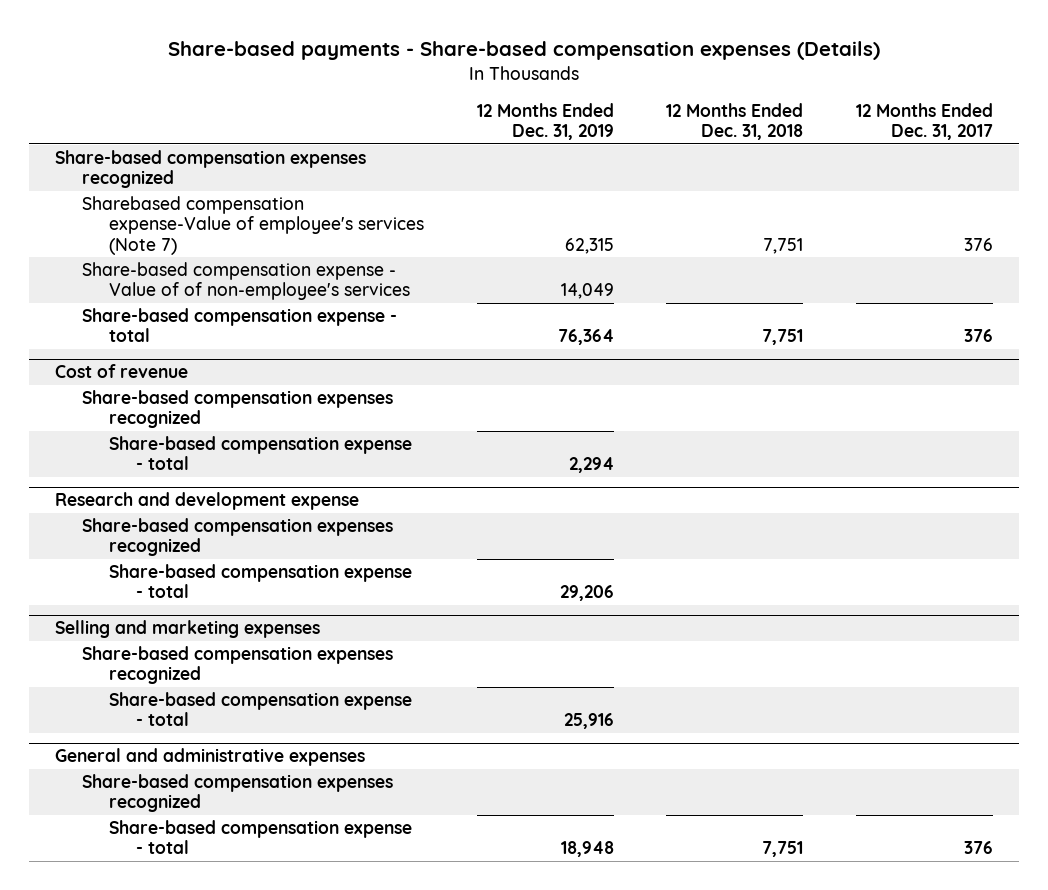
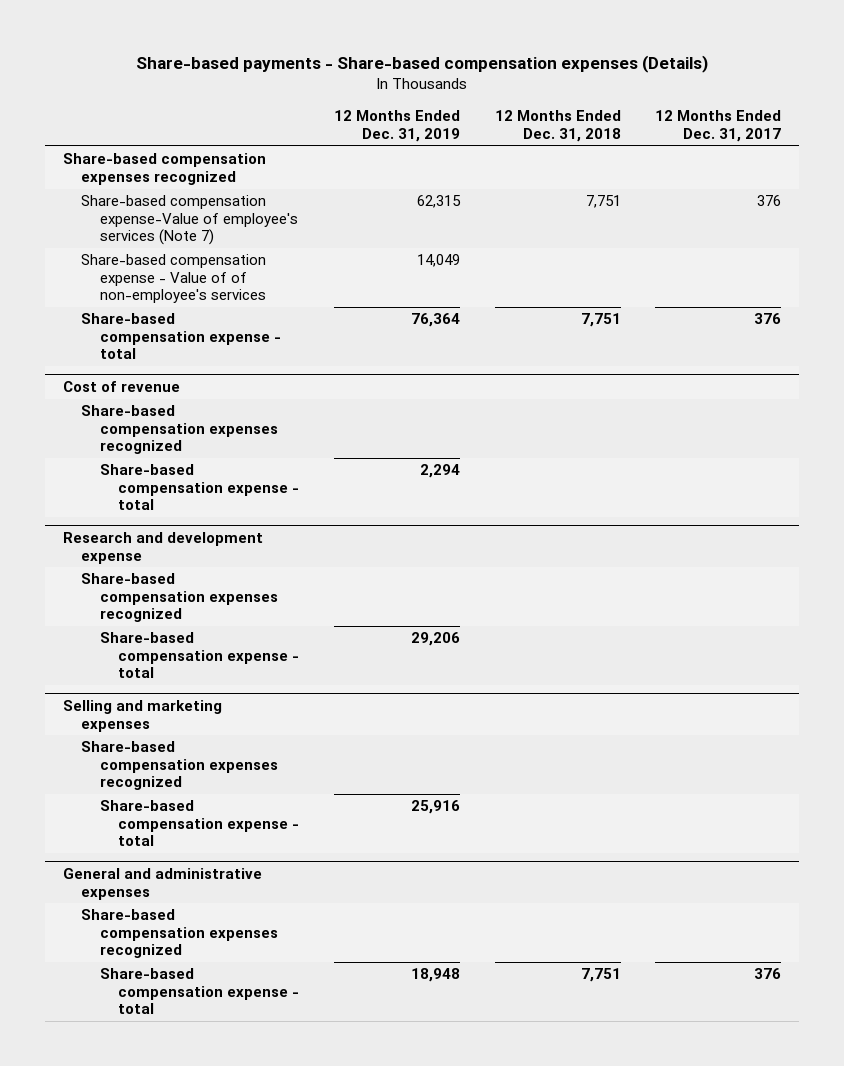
[82,196,425,255] Sharebased compensation expense-Value of employee's services (Note 7) -> [81,195,298,246] Share-based compensation expense-Value of employee's services (Note 7)

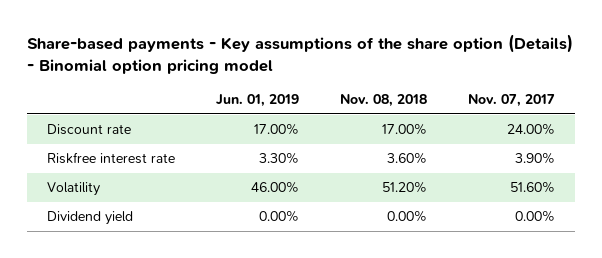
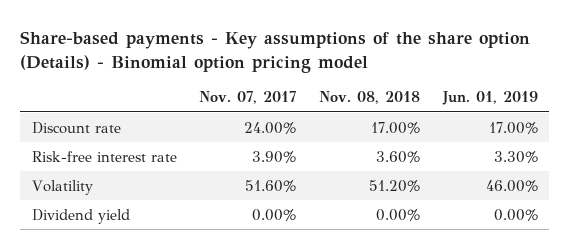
[47,152,176,165] Riskfree interest rate -> [31,150,177,162] Risk-free interest rate

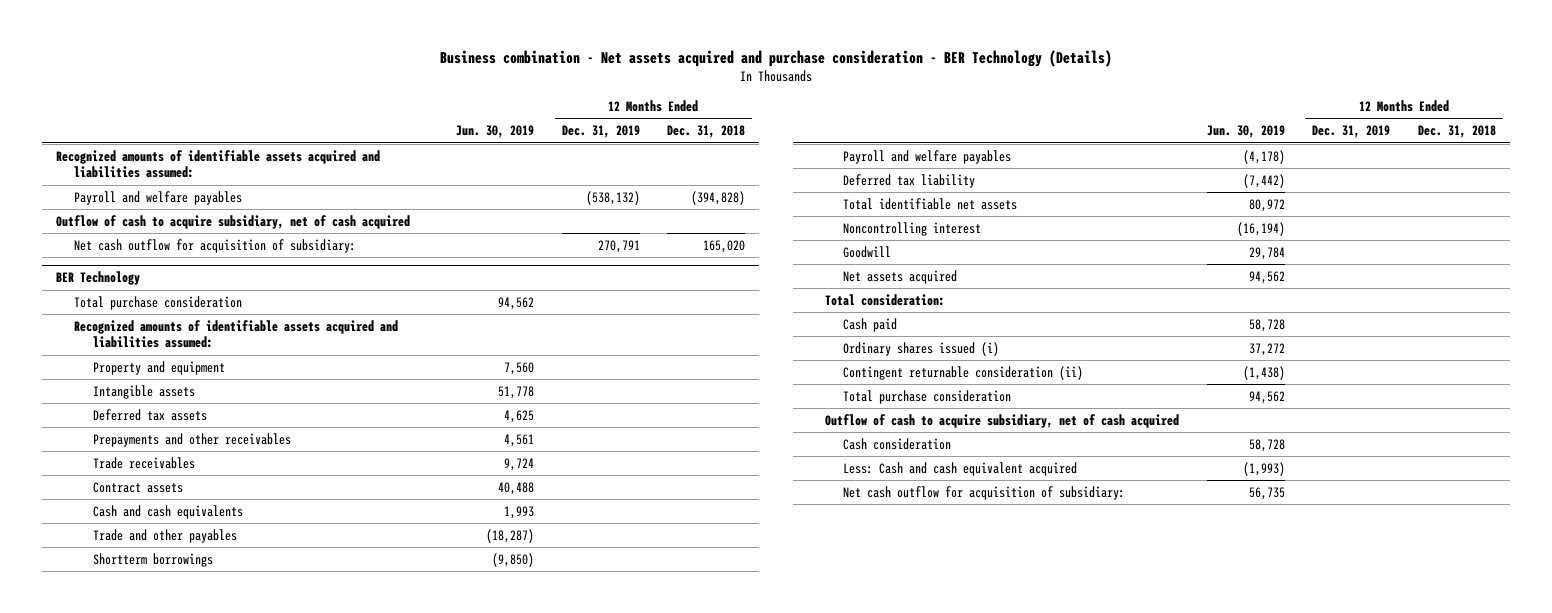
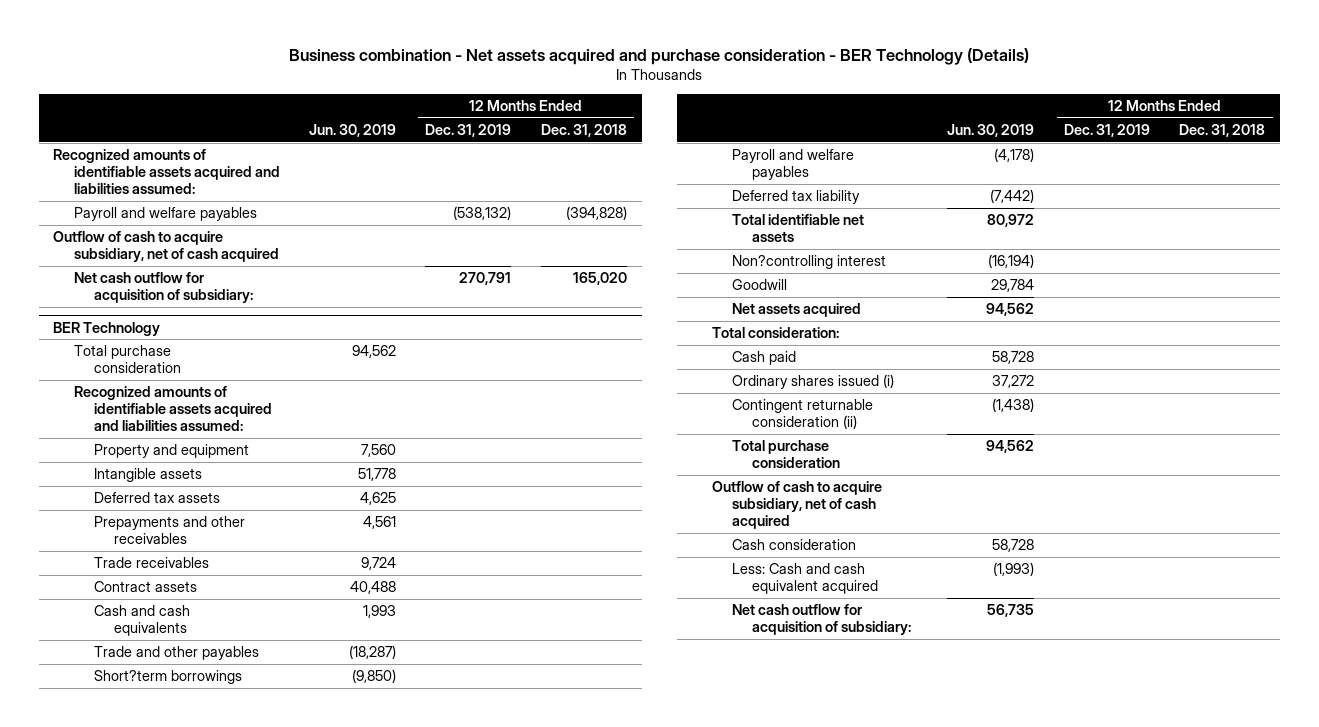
[92,552,213,567] Shortterm borrowings -> [93,670,242,685] Short?term borrowings
[843,221,982,236] Noncontrolling interest -> [732,255,887,270] Non?controlling interest

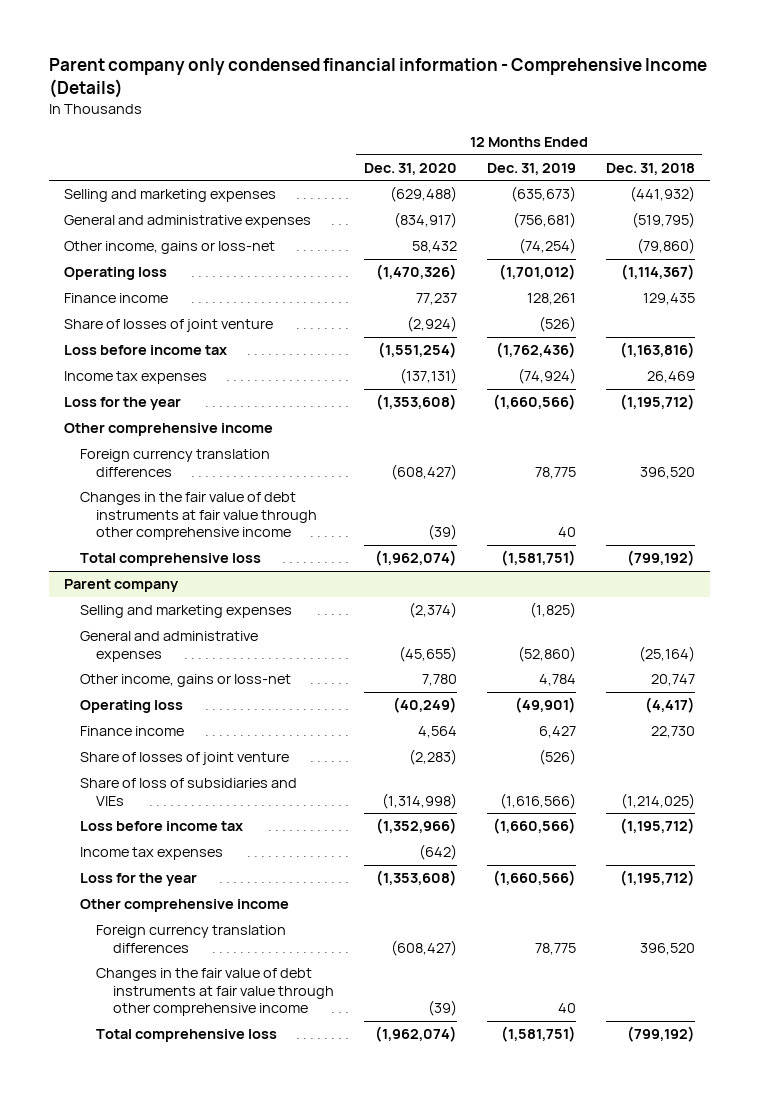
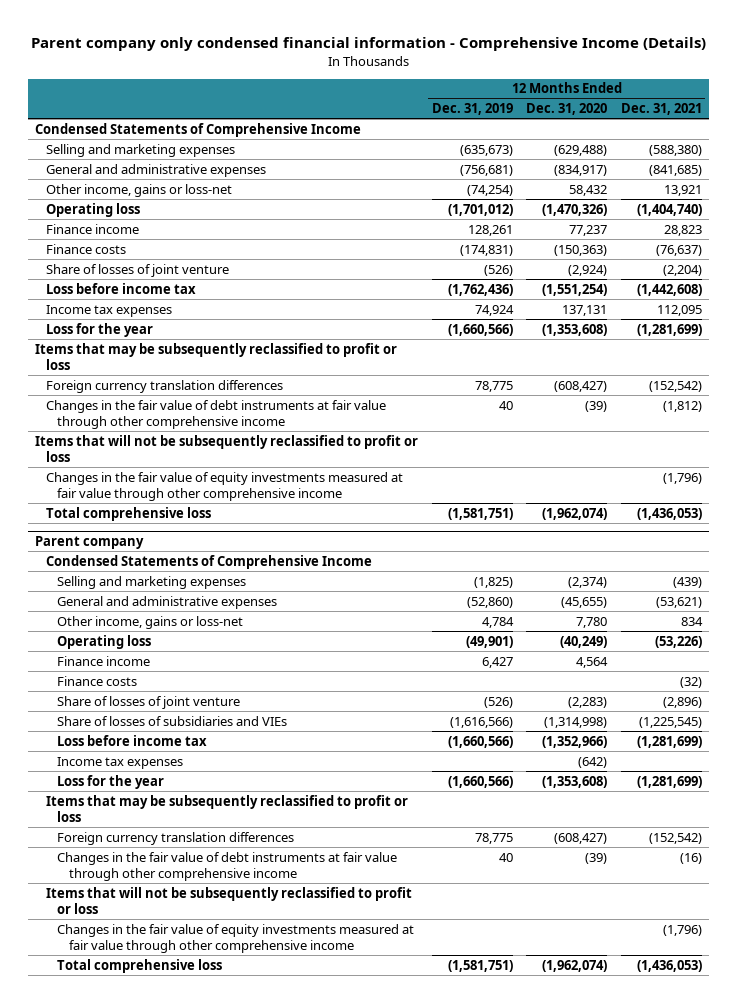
[605,162,695,175] Dec. 31, 2018 -> none
none -> [620,103,702,116] Dec. 31, 2021
none -> [35,122,362,137] Condensed Statements of Comprehensive Income
none -> [46,243,127,254] Finance costs
[399,368,457,385] (137,131) -> [562,304,608,316] 137,131
[517,368,576,385] (74,924) -> [474,304,514,316] 74,924
[63,423,273,437] Other comprehensive income -> none
none -> [35,342,398,370] Items that may be subsequently reclassified to profit or loss
none -> [35,434,419,462] Items that will not be subsequently reclassified to profit or loss
none -> [46,471,404,501] Changes in the fair value of equity investments measured at fair value through other comprehensive income
none -> [46,554,373,569] Condensed Statements of Comprehensive Income
none -> [57,675,138,686] Finance costs
[79,778,297,806] Share of loss of subsidiaries and VIEs -> [57,715,288,726] Share of losses of subsidiaries and VIEs
[79,899,289,913] Other comprehensive income -> none
none -> [46,794,409,822] Items that may be subsequently reclassified to profit or loss
none -> [46,886,413,914] Items that will not be subsequently reclassified to profit or loss
none -> [57,923,415,953] Changes in the fair value of equity investments measured at fair value through other comprehensive income

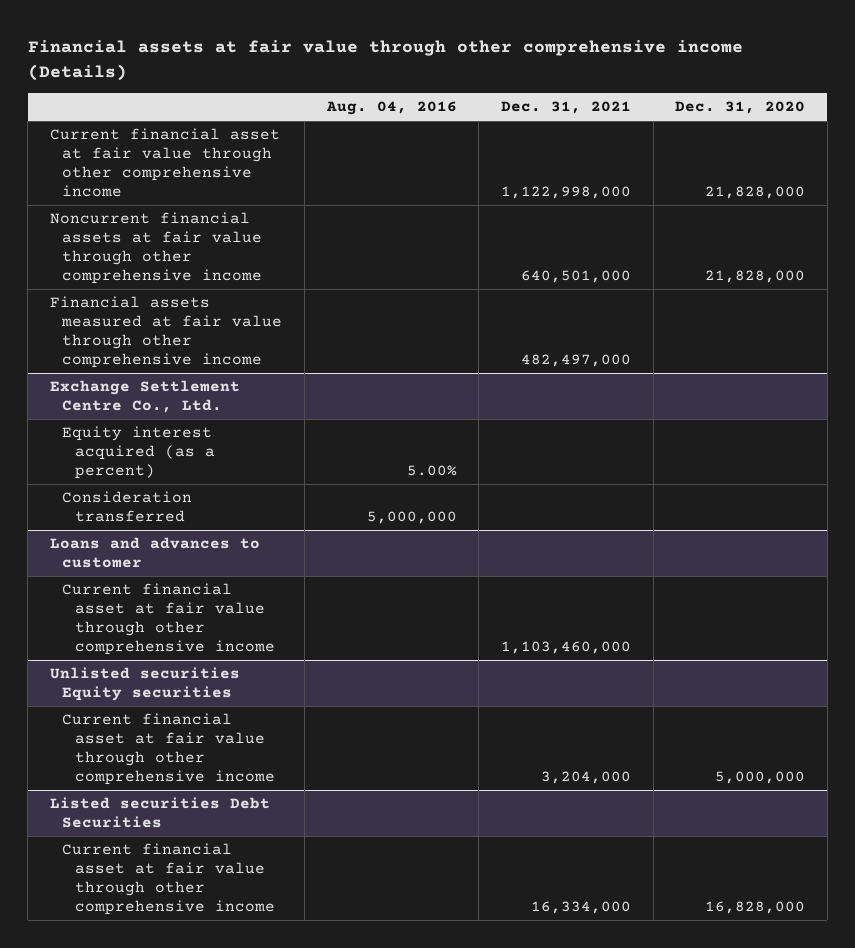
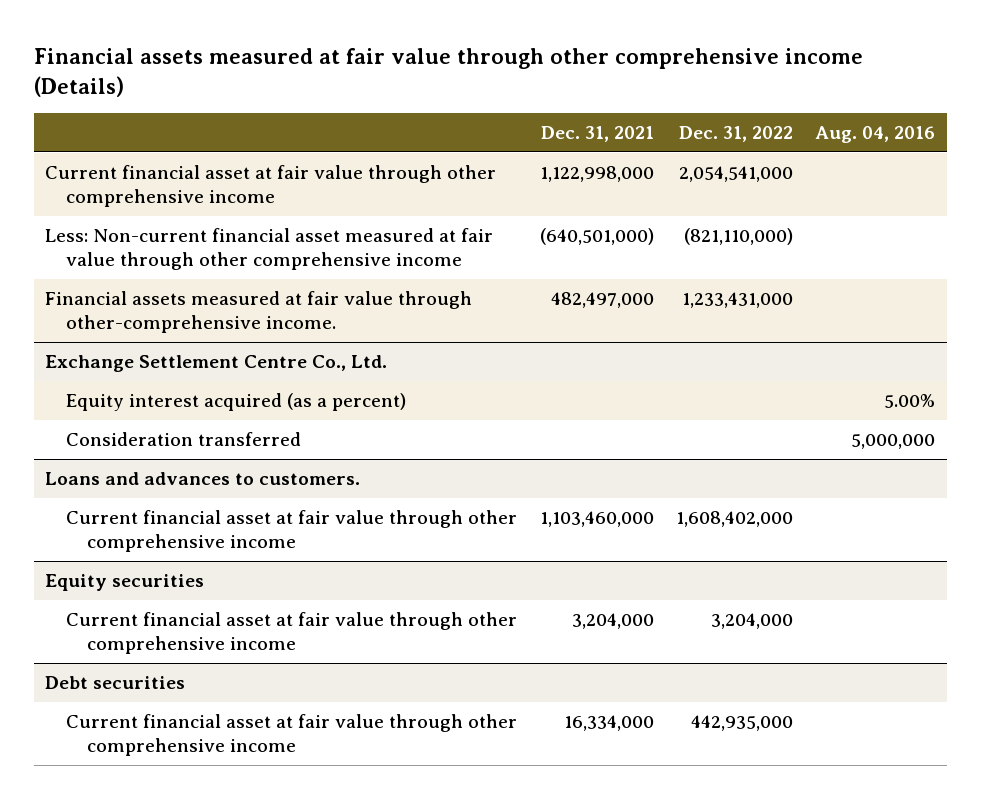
[27,40,743,81] Financial assets at fair value through other comprehensive income (Details) -> [34,48,864,97] Financial assets measured at fair value through other comprehensive income (Details)
[675,100,806,114] Dec. 31, 2020 -> none
none -> [679,126,794,143] Dec. 31, 2022
[50,212,263,284] Noncurrent financial assets at fair value through other comprehensive income -> [45,228,494,270] Less: Non-current financial asset measured at fair value through other comprehensive income
[520,269,631,283] 640,501,000 -> [539,228,654,246] (640,501,000)
[50,296,283,368] Financial assets measured at fair value through other comprehensive income -> [45,291,473,333] Financial assets measured at fair value through other-comprehensive income.
[50,537,261,569] Loans and advances to customer -> [45,472,361,486] Loans and advances to customers.
[50,667,241,702] Unlisted securities Equity securities -> [45,574,205,592] Equity securities
[50,797,271,829] Listed securities Debt Securities -> [45,676,186,690] Debt securities

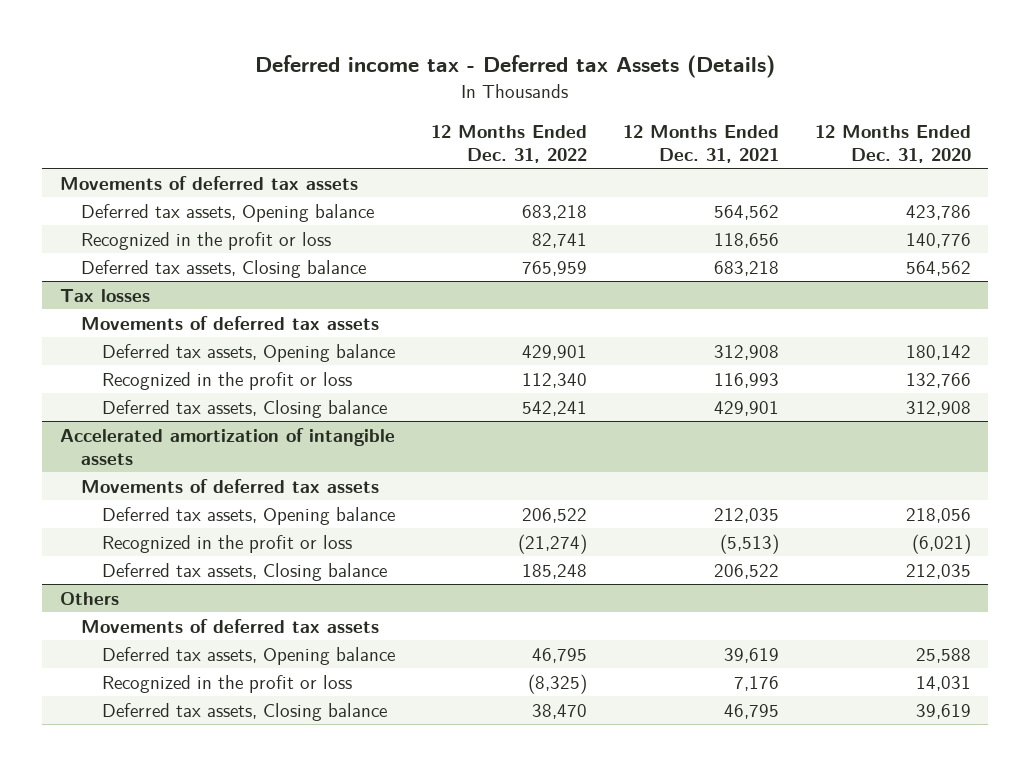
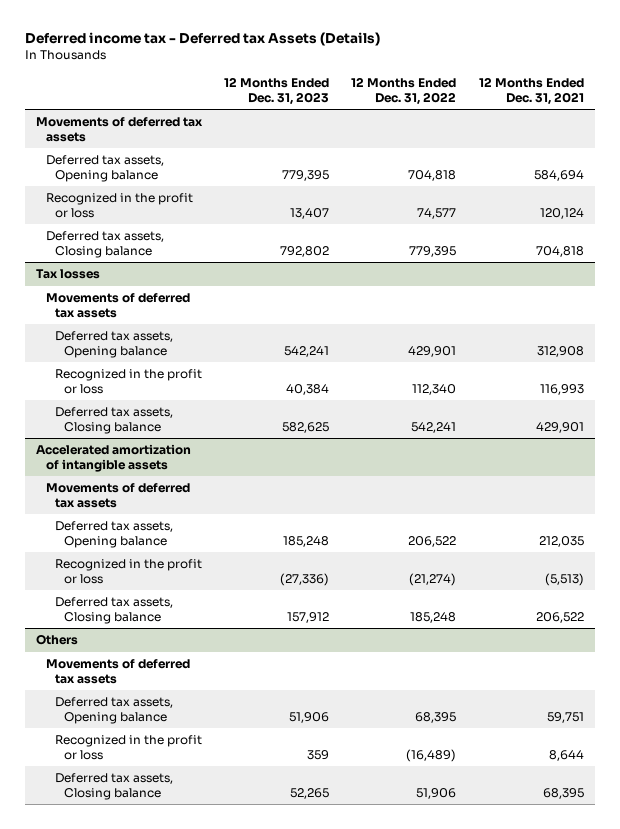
[814,124,971,163] 12 Months Ended Dec. 31, 2020 -> none
none -> [224,77,330,105] 12 Months Ended Dec. 31, 2023
[522,204,588,220] 683,218 -> [408,169,457,181] 704,818
[713,204,779,220] 564,562 -> [533,169,584,181] 584,694
[532,232,588,248] 82,741 -> [417,207,457,219] 74,577
[713,232,779,248] 118,656 -> [539,207,584,219] 120,124
[522,260,588,276] 765,959 -> [409,245,457,257] 779,395
[713,260,779,276] 683,218 -> [535,245,584,257] 704,818
[532,647,588,663] 46,795 -> [415,711,457,723] 68,395
[723,647,779,663] 39,619 -> [546,711,584,723] 59,751
[528,673,588,694] (8,325) -> [406,748,457,762] (16,489)
[733,675,779,691] 7,176 -> [548,749,584,761] 8,644
[532,703,588,719] 38,470 -> [416,787,457,799] 51,906
[723,703,779,719] 46,795 -> [542,787,584,799] 68,395

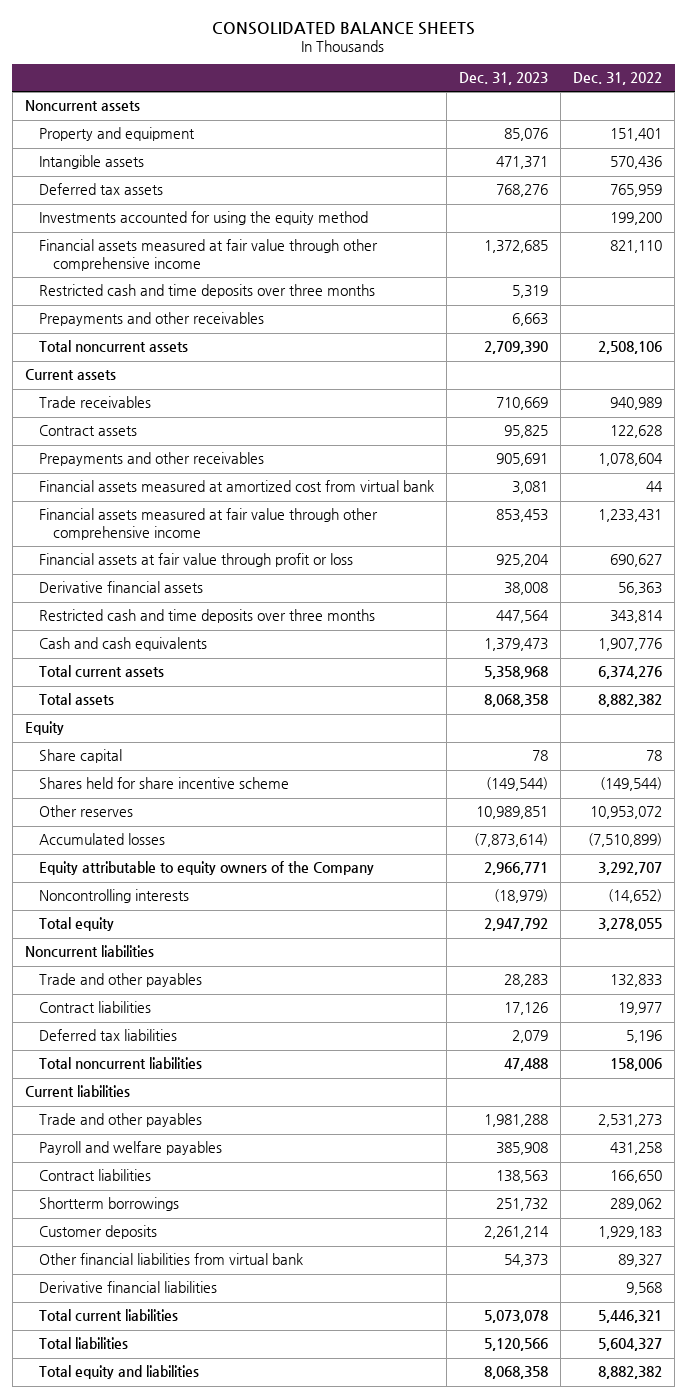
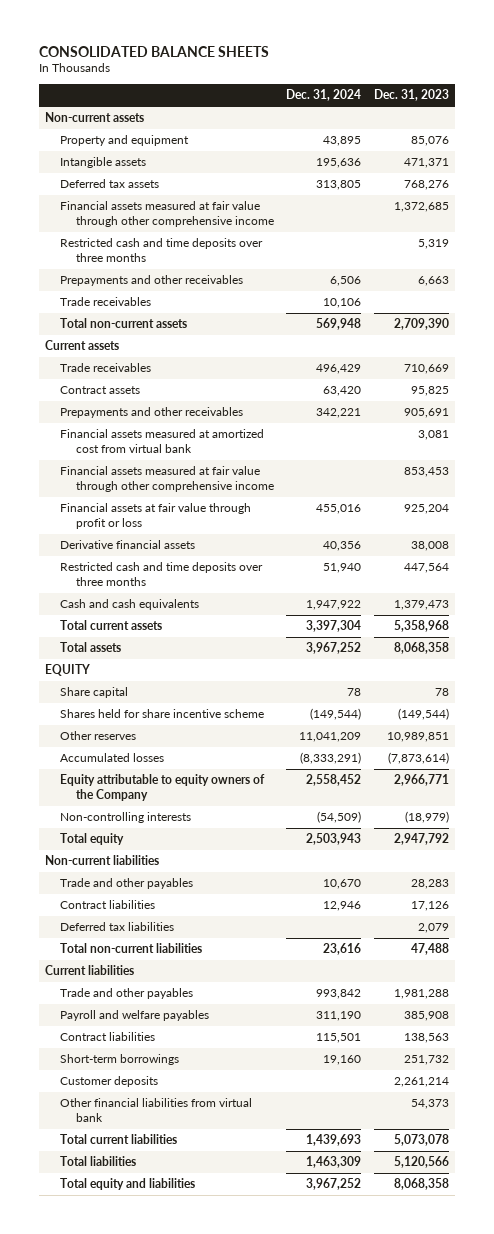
[573,72,663,86] Dec. 31, 2022 -> none
none -> [286,89,362,102] Dec. 31, 2024
[24,100,140,112] Noncurrent assets -> [44,112,144,123] Non-current assets
[38,211,368,226] Investments accounted for using the equity method -> none
none -> [60,297,152,307] Trade receivables
[38,340,188,353] Total noncurrent assets -> [60,318,188,329] Total non-current assets
[24,721,64,736] Equity -> [44,664,90,677] EQUITY
[38,889,189,904] Noncontrolling interests -> [60,812,192,824] Non-controlling interests
[24,945,154,958] Noncurrent liabilities -> [44,855,159,866] Non-current liabilities
[38,1057,202,1070] Total noncurrent liabilities -> [60,943,203,954] Total non-current liabilities
[38,1197,179,1212] Shortterm borrowings -> [60,1054,180,1066] Short-term borrowings
[38,1281,217,1294] Derivative financial liabilities -> none

